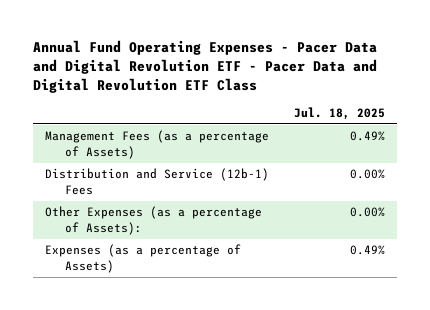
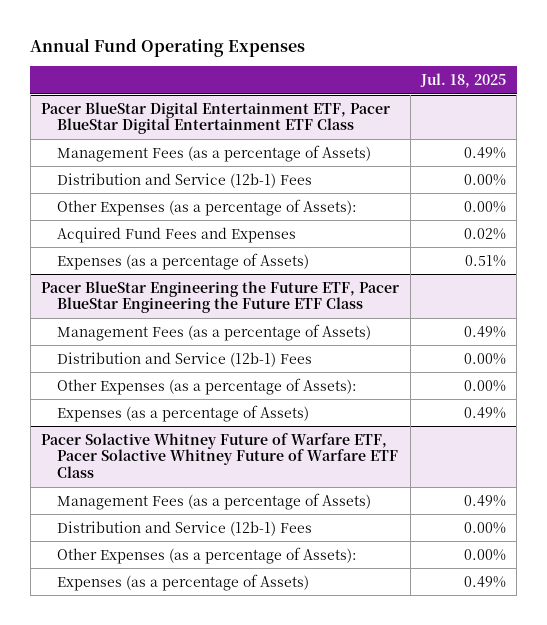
[33,39,378,93] Annual Fund Operating Expenses - Pacer Data and Digital Revolution ETF - Pacer Data and Digital Revolution ETF Class -> [30,38,306,58] Annual Fund Operating Expenses
none -> [41,101,391,135] Pacer BlueStar Digital Entertainment ETF, Pacer BlueStar Digital Entertainment ETF Class
none -> [57,226,297,243] Acquired Fund Fees and Expenses
none -> [57,252,310,270] Expenses (as a percentage of Assets)
none -> [41,280,400,314] Pacer BlueStar Engineering the Future ETF, Pacer BlueStar Engineering the Future ETF Class
none -> [57,323,372,341] Management Fees (as a percentage of Assets)
none -> [57,351,313,367] Distribution and Service (12b-1) Fees
none -> [57,377,358,395] Other Expenses (as a percentage of Assets):
none -> [41,432,399,479] Pacer Solactive Whitney Future of Warfare ETF, Pacer Solactive Whitney Future of Warfare ETF Class
none -> [57,492,372,510] Management Fees (as a percentage of Assets)
none -> [57,520,313,536] Distribution and Service (12b-1) Fees
none -> [57,546,358,564] Other Expenses (as a percentage of Assets):
none -> [57,573,310,591] Expenses (as a percentage of Assets)

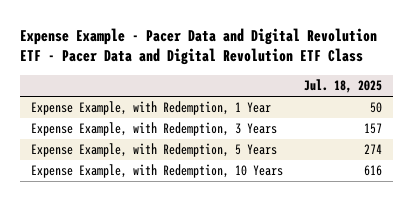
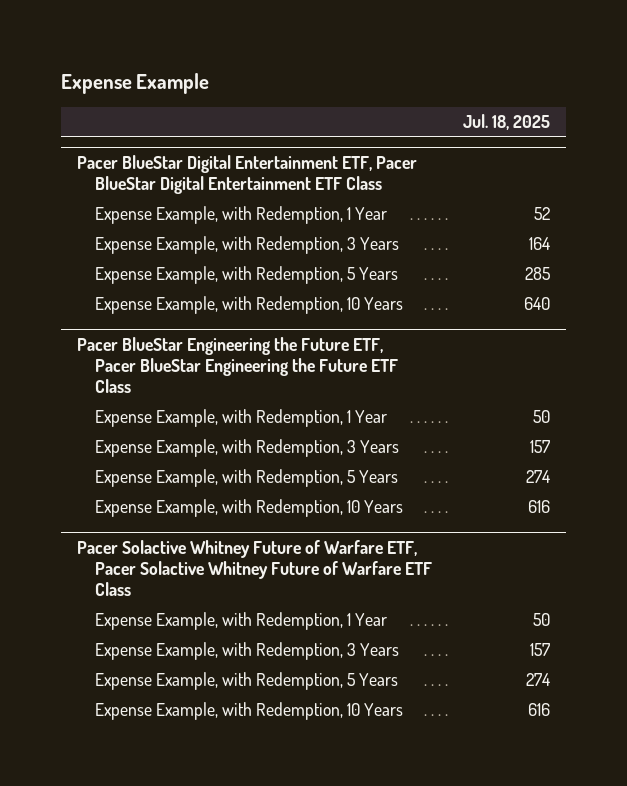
[19,27,377,66] Expense Example - Pacer Data and Digital Revolution ETF - Pacer Data and Digital Revolution ETF Class -> [61,72,210,94] Expense Example
none -> [76,154,417,195] Pacer BlueStar Digital Entertainment ETF, Pacer BlueStar Digital Entertainment ETF Class
none -> [95,206,388,225] Expense Example, with Redemption, 1 Year
none -> [95,236,400,255] Expense Example, with Redemption, 3 Years
none -> [95,266,399,285] Expense Example, with Redemption, 5 Years
none -> [95,296,404,315] Expense Example, with Redemption, 10 Years
none -> [76,336,399,394] Pacer BlueStar Engineering the Future ETF, Pacer BlueStar Engineering the Future ETF Class
none -> [76,539,433,597] Pacer Solactive Whitney Future of Warfare ETF, Pacer Solactive Whitney Future of Warfare ETF Class
none -> [95,612,388,631] Expense Example, with Redemption, 1 Year
none -> [95,642,400,661] Expense Example, with Redemption, 3 Years
none -> [95,672,399,691] Expense Example, with Redemption, 5 Years
none -> [95,702,404,721] Expense Example, with Redemption, 10 Years

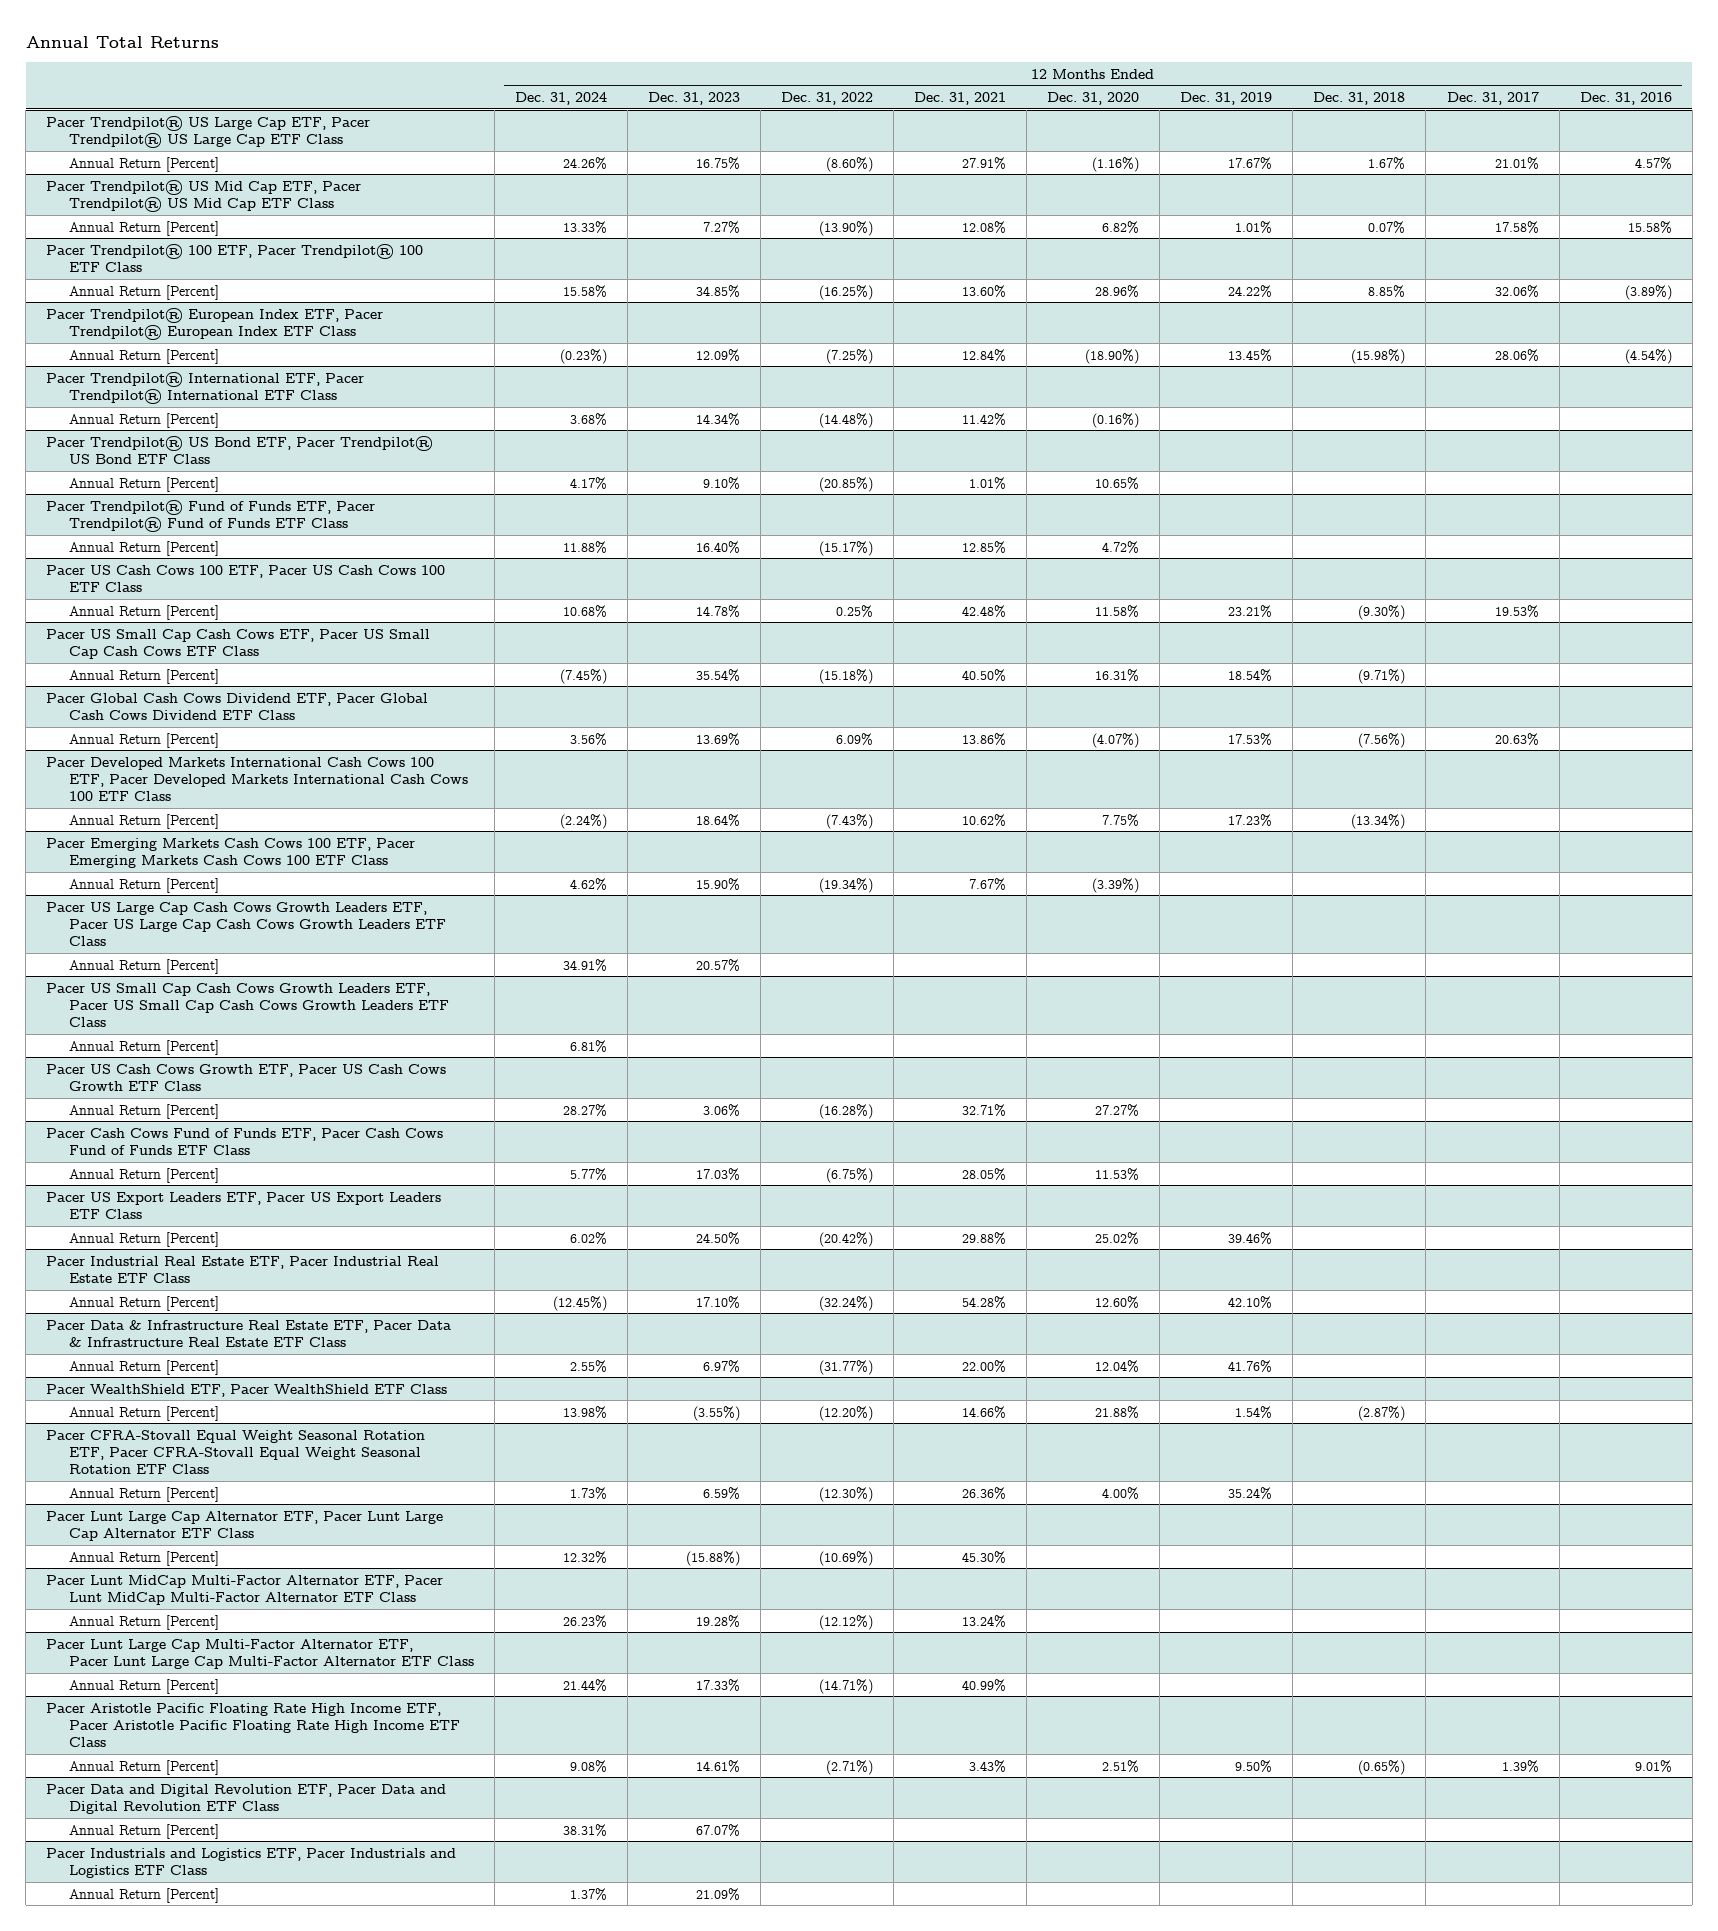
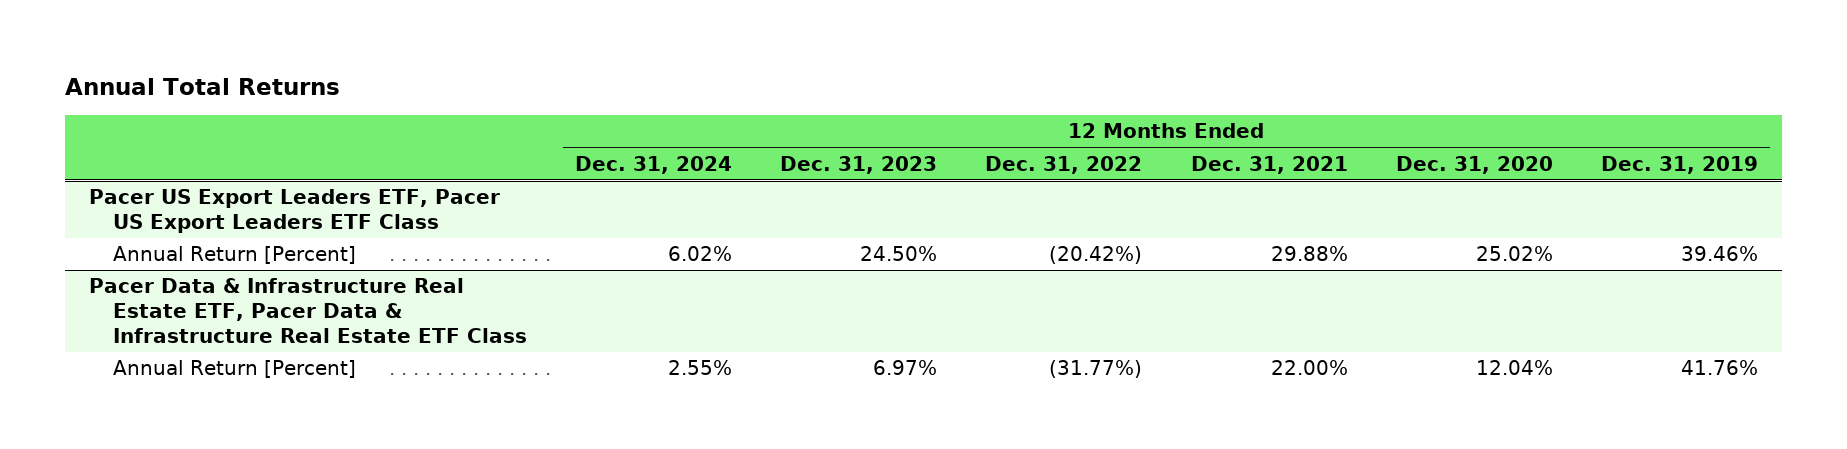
[1313,91,1406,105] Dec. 31, 2018 -> none
[1446,91,1539,105] Dec. 31, 2017 -> none
[1579,91,1672,105] Dec. 31, 2016 -> none
[46,115,371,149] Pacer Trendpilot® US Large Cap ETF, Pacer Trendpilot® US Large Cap ETF Class -> none
[68,156,219,172] Annual Return [Percent] -> none
[46,179,362,213] Pacer Trendpilot® US Mid Cap ETF, Pacer Trendpilot® US Mid Cap ETF Class -> none
[68,220,219,236] Annual Return [Percent] -> none
[46,243,424,273] Pacer Trendpilot® 100 ETF, Pacer Trendpilot® 100 ETF Class -> none
[68,284,219,300] Annual Return [Percent] -> none
[46,307,384,341] Pacer Trendpilot® European Index ETF, Pacer Trendpilot® European Index ETF Class -> none
[68,348,219,364] Annual Return [Percent] -> none
[46,371,365,405] Pacer Trendpilot® International ETF, Pacer Trendpilot® International ETF Class -> none
[68,412,219,428] Annual Return [Percent] -> none
[46,435,434,465] Pacer Trendpilot® US Bond ETF, Pacer Trendpilot® US Bond ETF Class -> none
[68,476,219,492] Annual Return [Percent] -> none
[46,499,376,533] Pacer Trendpilot® Fund of Funds ETF, Pacer Trendpilot® Fund of Funds ETF Class -> none
[68,540,219,556] Annual Return [Percent] -> none
[46,564,446,593] Pacer US Cash Cows 100 ETF, Pacer US Cash Cows 100 ETF Class -> none
[68,604,219,620] Annual Return [Percent] -> none
[46,628,431,660] Pacer US Small Cap Cash Cows ETF, Pacer US Small Cap Cash Cows ETF Class -> none
[68,668,219,684] Annual Return [Percent] -> none
[46,692,429,721] Pacer Global Cash Cows Dividend ETF, Pacer Global Cash Cows Dividend ETF Class -> none
[68,732,219,748] Annual Return [Percent] -> none
[46,756,468,802] Pacer Developed Markets International Cash Cows 100 ETF, Pacer Developed Markets International Cash Cows 100 ETF Class -> none
[68,813,219,829] Annual Return [Percent] -> none
[46,837,416,869] Pacer Emerging Markets Cash Cows 100 ETF, Pacer Emerging Markets Cash Cows 100 ETF Class -> none
[68,877,219,893] Annual Return [Percent] -> none
[46,901,446,947] Pacer US Large Cap Cash Cows Growth Leaders ETF, Pacer US Large Cap Cash Cows Growth Leaders ETF Class -> none
[68,958,219,974] Annual Return [Percent] -> none
[46,982,449,1028] Pacer US Small Cap Cash Cows Growth Leaders ETF, Pacer US Small Cap Cash Cows Growth Leaders ETF Class -> none
[68,1039,219,1055] Annual Return [Percent] -> none
[46,1063,447,1092] Pacer US Cash Cows Growth ETF, Pacer US Cash Cows Growth ETF Class -> none
[68,1103,219,1119] Annual Return [Percent] -> none
[46,1127,444,1156] Pacer Cash Cows Fund of Funds ETF, Pacer Cash Cows Fund of Funds ETF Class -> none
[68,1167,219,1183] Annual Return [Percent] -> none
[46,1255,440,1284] Pacer Industrial Real Estate ETF, Pacer Industrial Real Estate ETF Class -> none
[68,1295,219,1311] Annual Return [Percent] -> none
[46,1383,448,1397] Pacer WealthShield ETF, Pacer WealthShield ETF Class -> none
[68,1405,219,1421] Annual Return [Percent] -> none
[46,1429,426,1475] Pacer CFRA-Stovall Equal Weight Seasonal Rotation ETF, Pacer CFRA-Stovall Equal Weight Seasonal Rotation ETF Class -> none
[68,1486,219,1502] Annual Return [Percent] -> none
[46,1510,444,1542] Pacer Lunt Large Cap Alternator ETF, Pacer Lunt Large Cap Alternator ETF Class -> none
[68,1550,219,1566] Annual Return [Percent] -> none
[46,1574,444,1606] Pacer Lunt MidCap Multi-Factor Alternator ETF, Pacer Lunt MidCap Multi-Factor Alternator ETF Class -> none
[68,1614,219,1630] Annual Return [Percent] -> none
[46,1638,474,1670] Pacer Lunt Large Cap Multi-Factor Alternator ETF, Pacer Lunt Large Cap Multi-Factor Alternator ETF Class -> none
[68,1678,219,1694] Annual Return [Percent] -> none
[46,1702,460,1748] Pacer Aristotle Pacific Floating Rate High Income ETF, Pacer Aristotle Pacific Floating Rate High Income ETF Class -> none
[68,1759,219,1775] Annual Return [Percent] -> none
[46,1783,447,1815] Pacer Data and Digital Revolution ETF, Pacer Data and Digital Revolution ETF Class -> none
[68,1823,219,1839] Annual Return [Percent] -> none
[46,1847,457,1879] Pacer Industrials and Logistics ETF, Pacer Industrials and Logistics ETF Class -> none
[68,1887,219,1903] Annual Return [Percent] -> none

